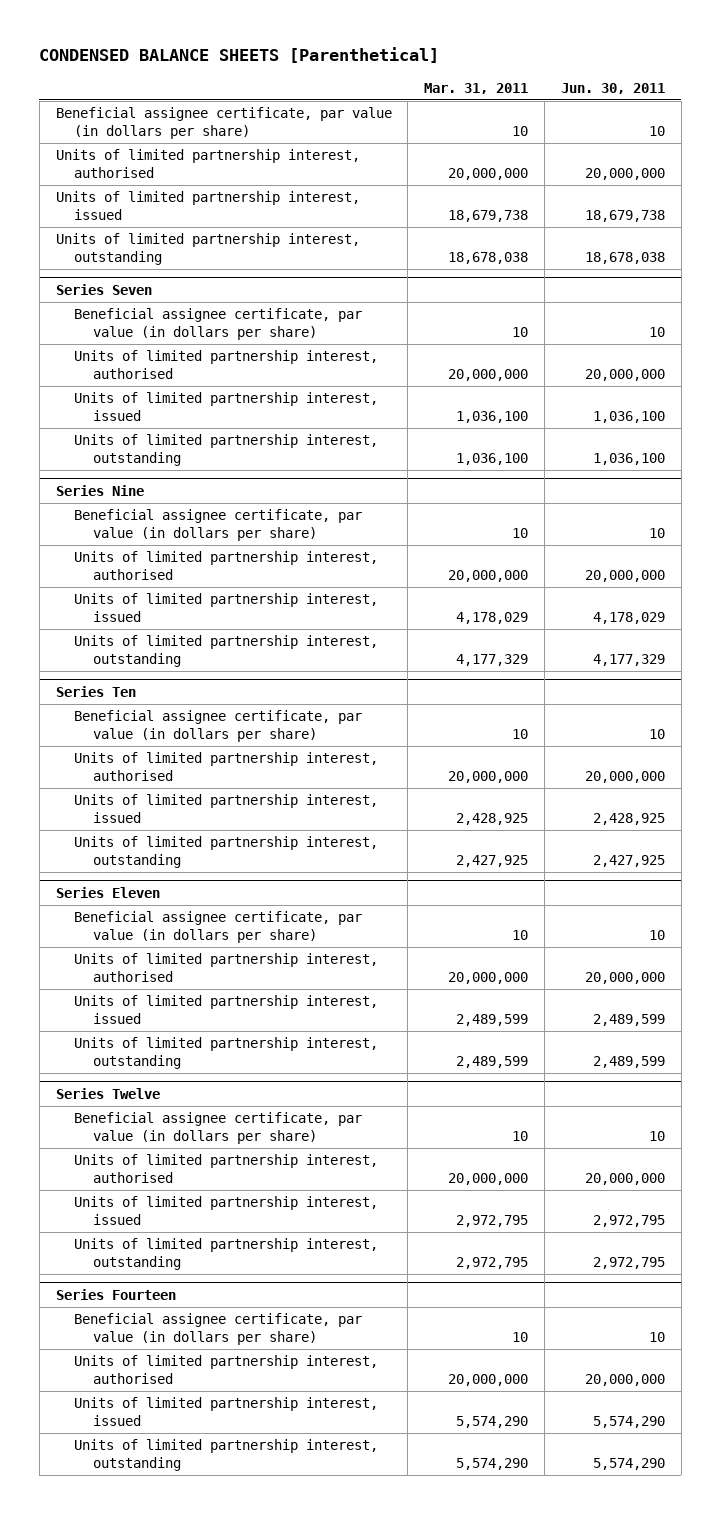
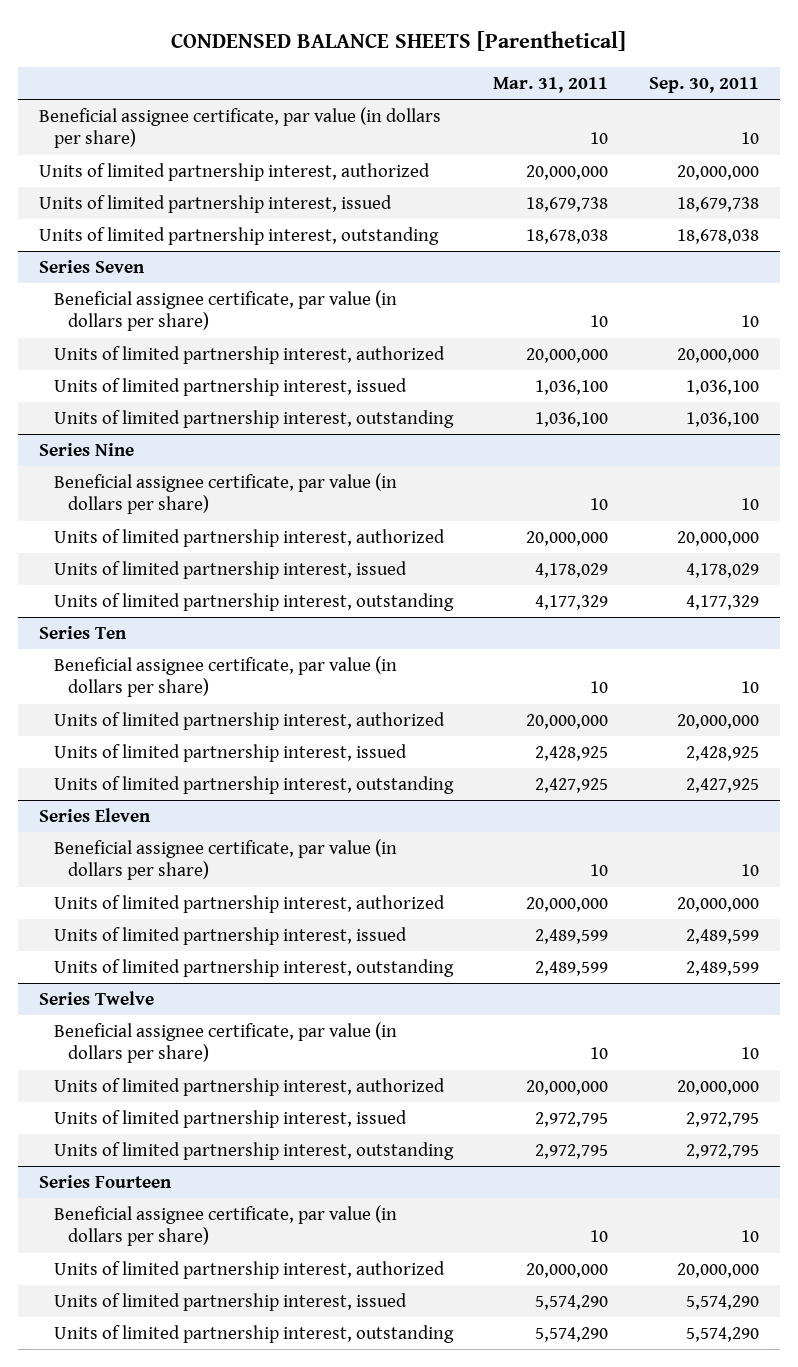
[560,82,665,94] Jun. 30, 2011 -> none
none -> [649,77,760,94] Sep. 30, 2011
[55,149,360,178] Units of limited partnership interest, authorised -> [38,163,430,182] Units of limited partnership interest, authorized
[74,350,379,379] Units of limited partnership interest, authorised -> [53,346,445,365] Units of limited partnership interest, authorized
[74,551,379,580] Units of limited partnership interest, authorised -> [53,529,445,548] Units of limited partnership interest, authorized
[74,752,379,781] Units of limited partnership interest, authorised -> [53,712,445,731] Units of limited partnership interest, authorized
[74,953,379,982] Units of limited partnership interest, authorised -> [53,895,445,914] Units of limited partnership interest, authorized
[74,1154,379,1183] Units of limited partnership interest, authorised -> [53,1078,445,1097] Units of limited partnership interest, authorized
[74,1355,379,1384] Units of limited partnership interest, authorised -> [53,1261,445,1280] Units of limited partnership interest, authorized

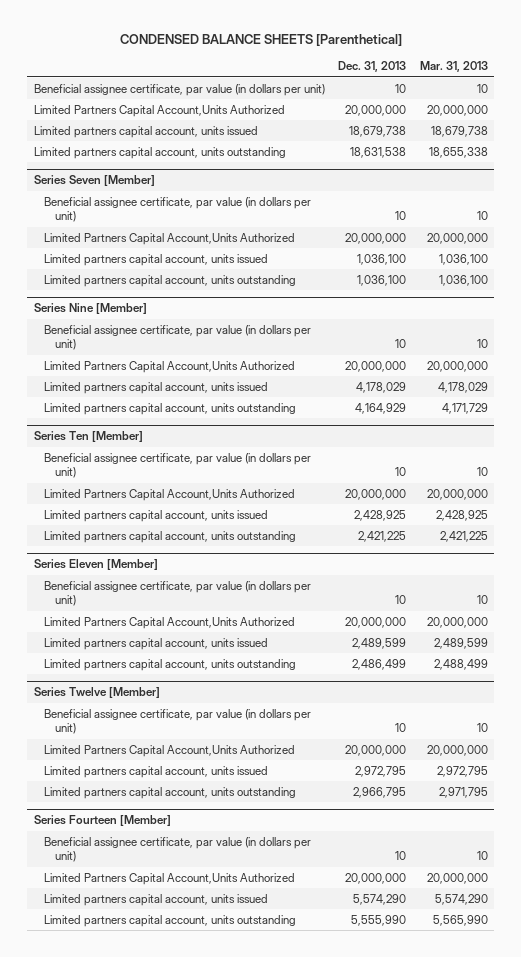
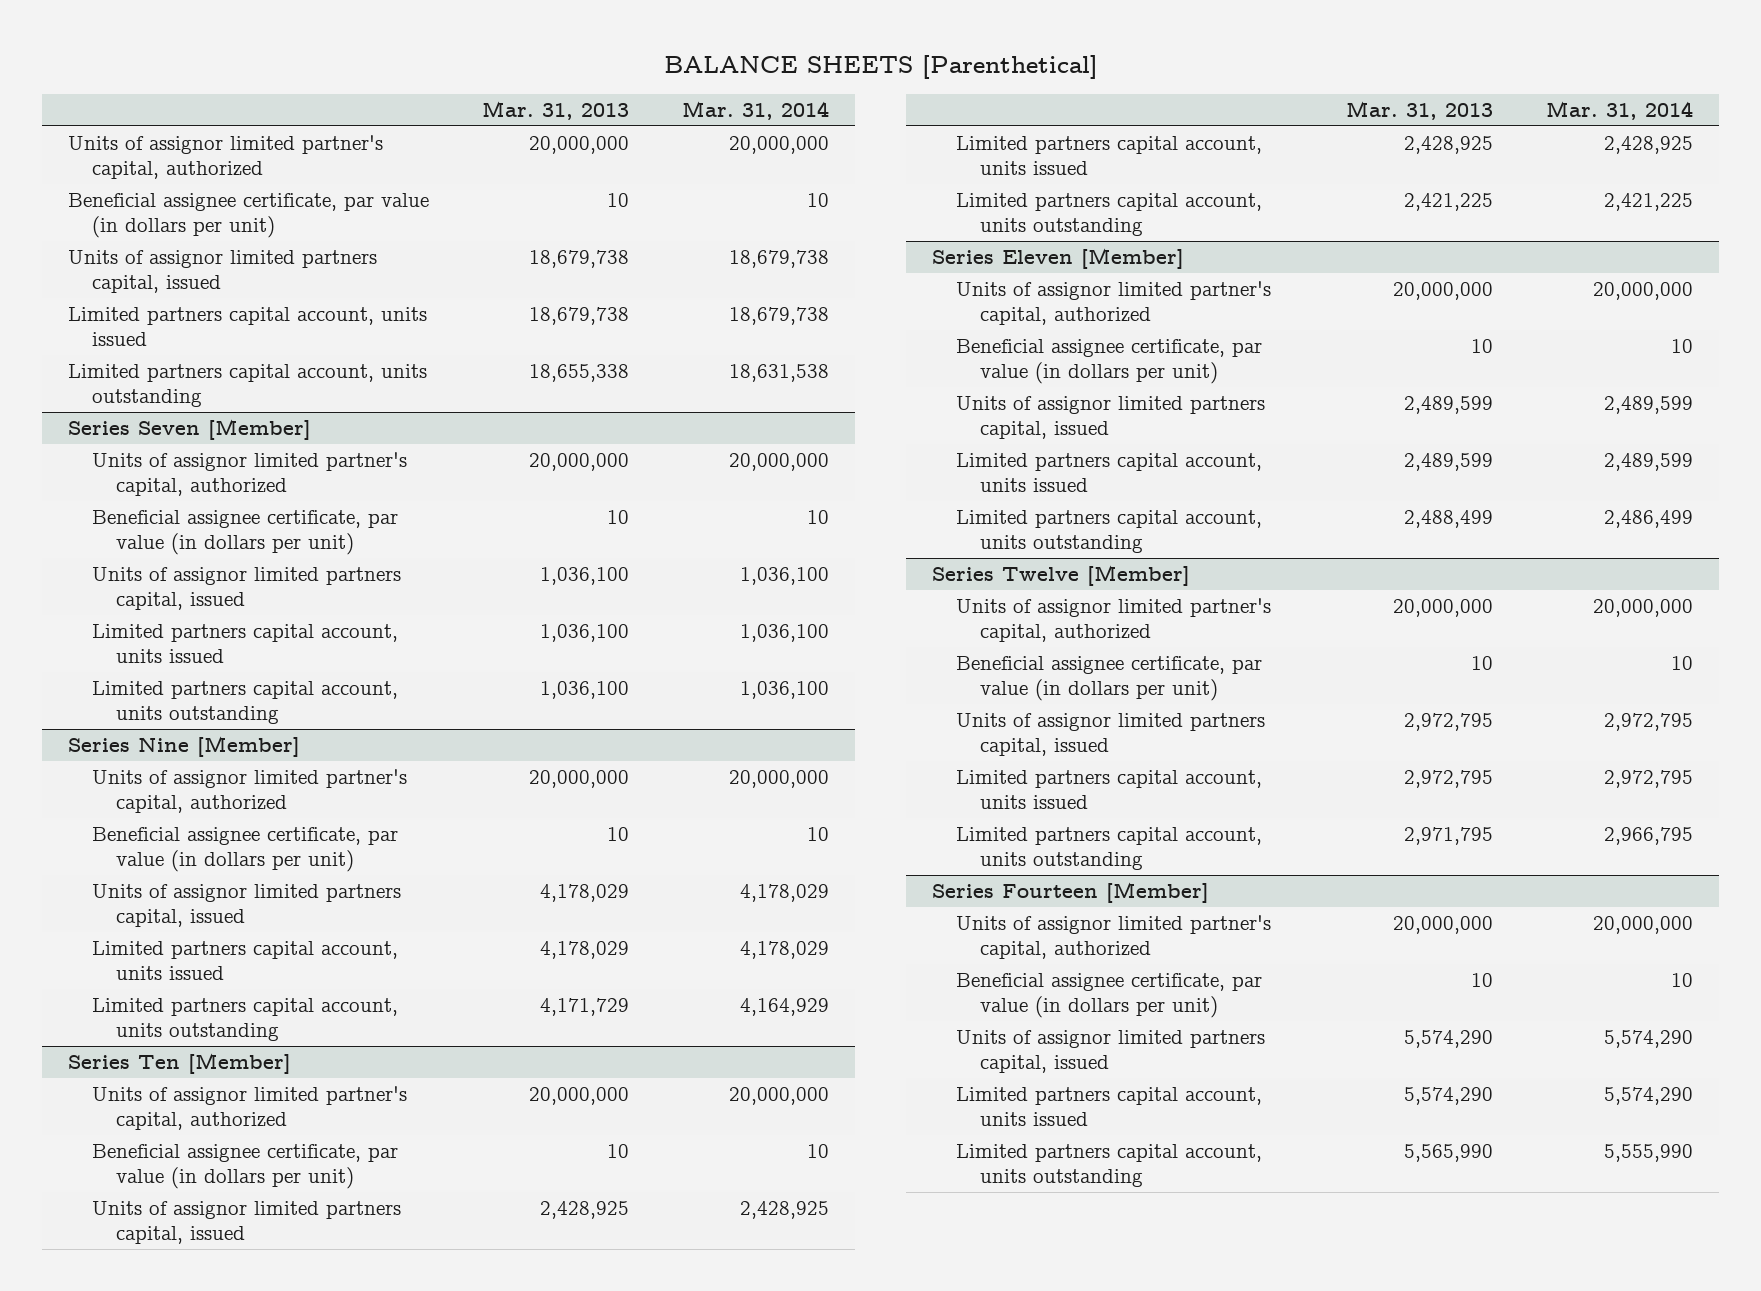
[119,34,402,47] CONDENSED BALANCE SHEETS [Parenthetical] -> [663,55,1098,80] BALANCE SHEETS [Parenthetical]
[338,61,407,73] Dec. 31, 2013 -> none
none -> [681,100,829,120] Mar. 31, 2014
none -> [68,135,384,179] Units of assignor limited partner's capital, authorized
[33,104,285,117] Limited Partners Capital Account,Units Authorized -> none
none -> [68,250,378,293] Units of assignor limited partners capital, issued
none -> [91,452,407,496] Units of assignor limited partner's capital, authorized
[44,232,296,245] Limited Partners Capital Account,Units Authorized -> none
none -> [91,567,401,610] Units of assignor limited partners capital, issued
none -> [91,769,407,813] Units of assignor limited partner's capital, authorized
[44,360,296,373] Limited Partners Capital Account,Units Authorized -> none
none -> [91,884,401,927] Units of assignor limited partners capital, issued
none -> [91,1086,407,1130] Units of assignor limited partner's capital, authorized
[44,488,296,501] Limited Partners Capital Account,Units Authorized -> none
none -> [91,1201,401,1244] Units of assignor limited partners capital, issued
none -> [956,281,1272,325] Units of assignor limited partner's capital, authorized
[44,616,296,629] Limited Partners Capital Account,Units Authorized -> none
none -> [956,396,1266,439] Units of assignor limited partners capital, issued
none -> [956,598,1272,642] Units of assignor limited partner's capital, authorized
[44,744,296,757] Limited Partners Capital Account,Units Authorized -> none
none -> [956,713,1266,756] Units of assignor limited partners capital, issued
none -> [956,915,1272,959] Units of assignor limited partner's capital, authorized
[44,872,296,885] Limited Partners Capital Account,Units Authorized -> none
none -> [956,1030,1266,1073] Units of assignor limited partners capital, issued

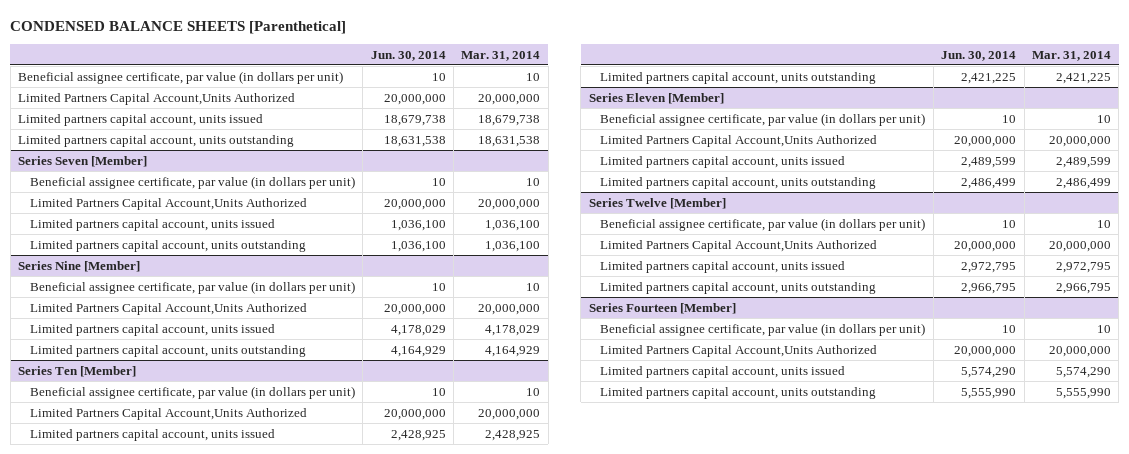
[663,55,1098,80] BALANCE SHEETS [Parenthetical] -> [10,20,347,34] CONDENSED BALANCE SHEETS [Parenthetical]
[481,100,629,120] Mar. 31, 2013 -> none
none -> [370,50,446,61] Jun. 30, 2014
[68,135,384,179] Units of assignor limited partner's capital, authorized -> none
[68,250,378,293] Units of assignor limited partners capital, issued -> none
none -> [18,92,296,105] Limited Partners Capital Account,Units Authorized
[91,452,407,496] Units of assignor limited partner's capital, authorized -> none
[91,567,401,610] Units of assignor limited partners capital, issued -> none
none -> [30,197,308,210] Limited Partners Capital Account,Units Authorized
[91,769,407,813] Units of assignor limited partner's capital, authorized -> none
[91,884,401,927] Units of assignor limited partners capital, issued -> none
none -> [30,302,308,315] Limited Partners Capital Account,Units Authorized
[91,1086,407,1130] Units of assignor limited partner's capital, authorized -> none
[91,1201,401,1244] Units of assignor limited partners capital, issued -> none
none -> [30,407,308,420] Limited Partners Capital Account,Units Authorized
[956,281,1272,325] Units of assignor limited partner's capital, authorized -> none
[956,396,1266,439] Units of assignor limited partners capital, issued -> none
none -> [600,134,878,147] Limited Partners Capital Account,Units Authorized
[956,598,1272,642] Units of assignor limited partner's capital, authorized -> none
[956,713,1266,756] Units of assignor limited partners capital, issued -> none
none -> [600,239,878,252] Limited Partners Capital Account,Units Authorized
[956,915,1272,959] Units of assignor limited partner's capital, authorized -> none
[956,1030,1266,1073] Units of assignor limited partners capital, issued -> none
none -> [600,344,878,357] Limited Partners Capital Account,Units Authorized

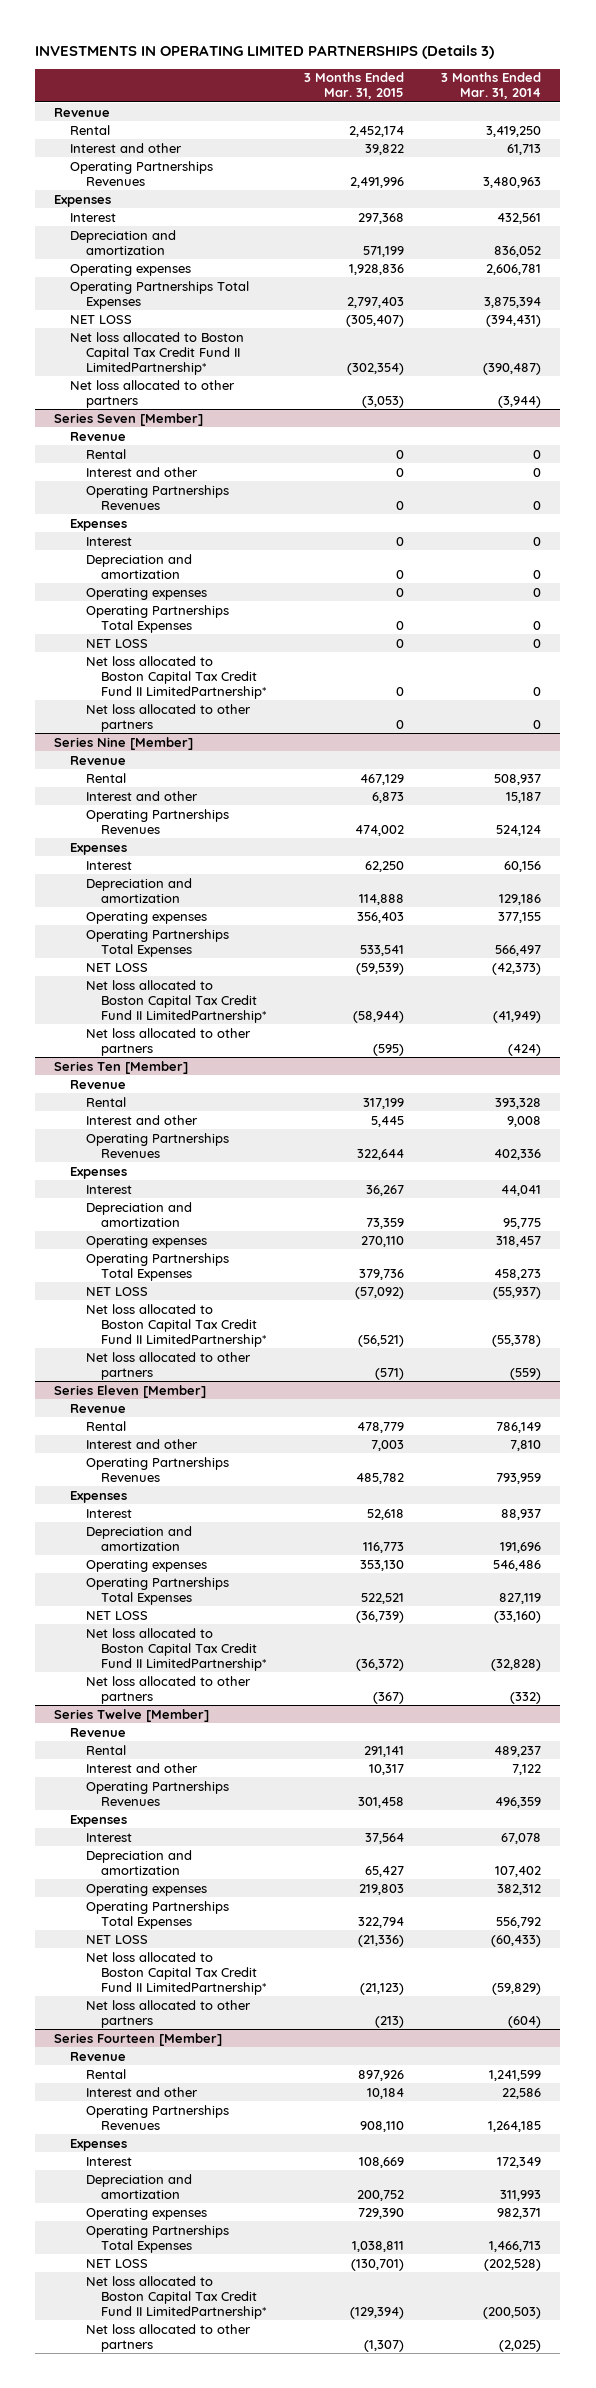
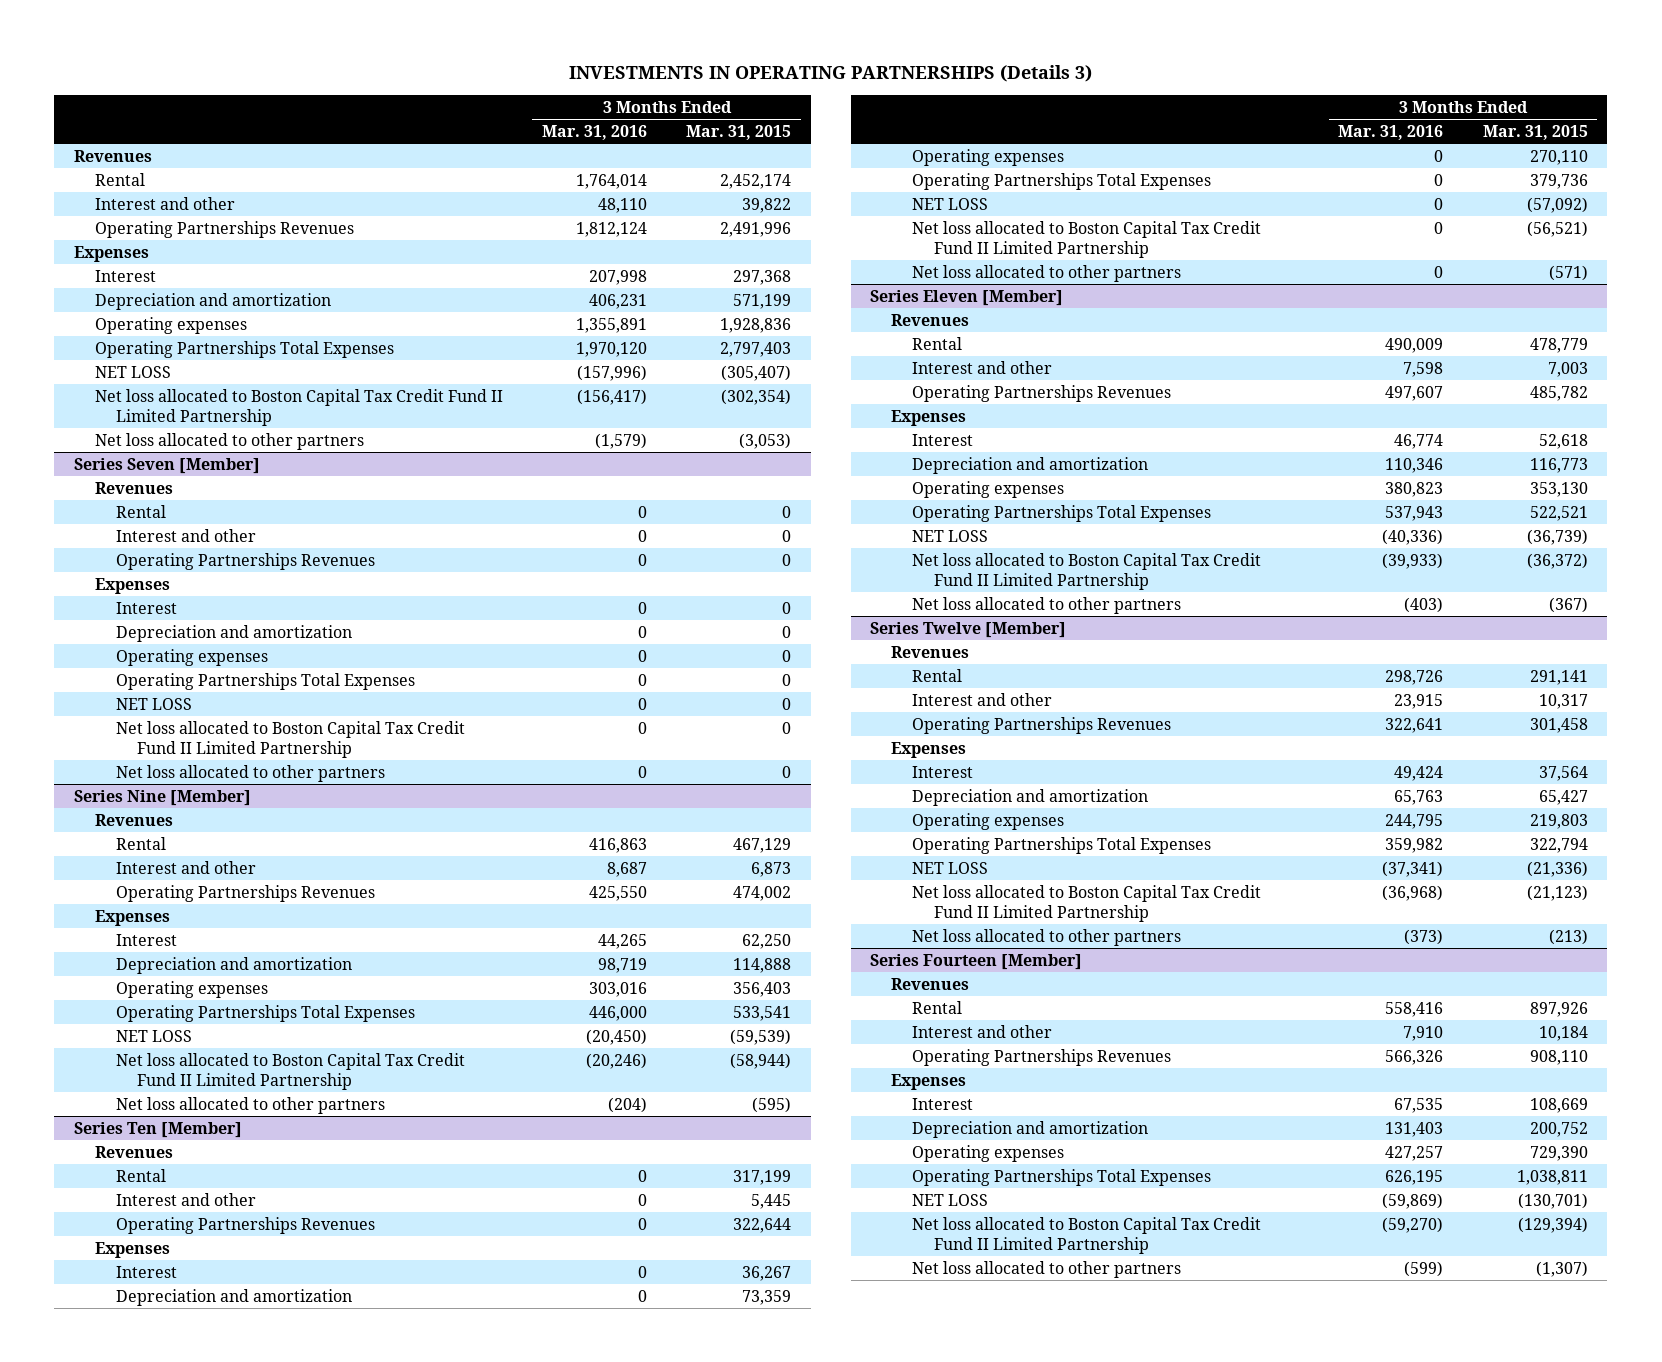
[35,44,495,59] INVESTMENTS IN OPERATING LIMITED PARTNERSHIPS (Details 3) -> [568,64,1092,82] INVESTMENTS IN OPERATING PARTNERSHIPS (Details 3)
[441,72,542,100] 3 Months Ended Mar. 31, 2014 -> none
none -> [542,124,648,140] Mar. 31, 2016
[54,107,111,117] Revenue -> [73,149,152,162] Revenues
[69,331,244,375] Net loss allocated to Boston Capital Tax Credit Fund II LimitedPartnership* -> [95,388,504,426] Net loss allocated to Boston Capital Tax Credit Fund II Limited Partnership
[69,431,126,441] Revenue -> [95,481,174,494] Revenues
[85,655,268,699] Net loss allocated to Boston Capital Tax Credit Fund II LimitedPartnership* -> [116,720,466,758] Net loss allocated to Boston Capital Tax Credit Fund II Limited Partnership
[69,755,126,765] Revenue -> [95,813,174,826] Revenues
[85,979,268,1023] Net loss allocated to Boston Capital Tax Credit Fund II LimitedPartnership* -> [116,1052,466,1090] Net loss allocated to Boston Capital Tax Credit Fund II Limited Partnership
[69,1079,126,1089] Revenue -> [95,1145,174,1158] Revenues
[85,1303,268,1347] Net loss allocated to Boston Capital Tax Credit Fund II LimitedPartnership* -> [912,220,1262,258] Net loss allocated to Boston Capital Tax Credit Fund II Limited Partnership
[69,1403,126,1413] Revenue -> [891,313,970,326] Revenues
[85,1627,268,1671] Net loss allocated to Boston Capital Tax Credit Fund II LimitedPartnership* -> [912,552,1262,590] Net loss allocated to Boston Capital Tax Credit Fund II Limited Partnership
[69,1727,126,1737] Revenue -> [891,645,970,658] Revenues
[85,1951,268,1995] Net loss allocated to Boston Capital Tax Credit Fund II LimitedPartnership* -> [912,884,1262,922] Net loss allocated to Boston Capital Tax Credit Fund II Limited Partnership
[69,2051,126,2061] Revenue -> [891,977,970,990] Revenues
[85,2275,268,2319] Net loss allocated to Boston Capital Tax Credit Fund II LimitedPartnership* -> [912,1216,1262,1254] Net loss allocated to Boston Capital Tax Credit Fund II Limited Partnership

